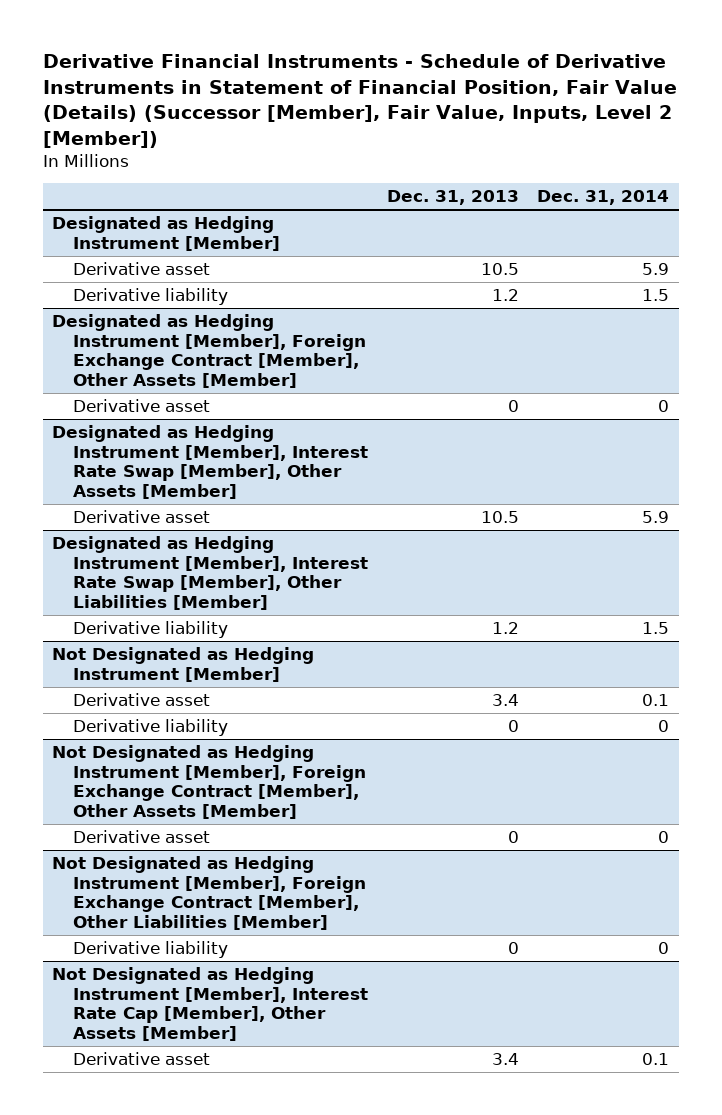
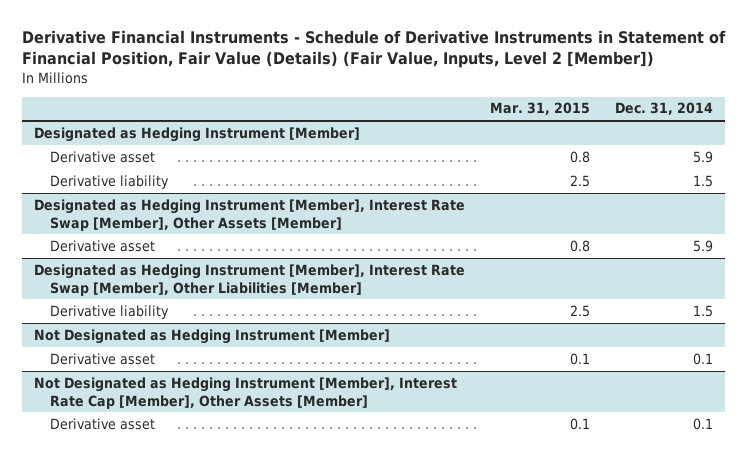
[42,54,677,148] Derivative Financial Instruments - Schedule of Derivative Instruments in Statement of Financial Position, Fair Value (Details) (Successor [Member], Fair Value, Inputs, Level 2 [Member]) -> [21,29,726,69] Derivative Financial Instruments - Schedule of Derivative Instruments in Statement of Financial Position, Fair Value (Details) (Fair Value, Inputs, Level 2 [Member])
[386,190,519,206] Dec. 31, 2013 -> none
none -> [489,102,590,116] Mar. 31, 2015
[52,313,367,388] Designated as Hedging Instrument [Member], Foreign Exchange Contract [Member], Other Assets [Member] -> none
[73,398,211,412] Derivative asset -> none
[73,718,229,736] Derivative liability -> none
[52,744,367,819] Not Designated as Hedging Instrument [Member], Foreign Exchange Contract [Member], Other Assets [Member] -> none
[73,829,211,843] Derivative asset -> none
[52,855,367,930] Not Designated as Hedging Instrument [Member], Foreign Exchange Contract [Member], Other Liabilities [Member] -> none
[73,940,229,958] Derivative liability -> none

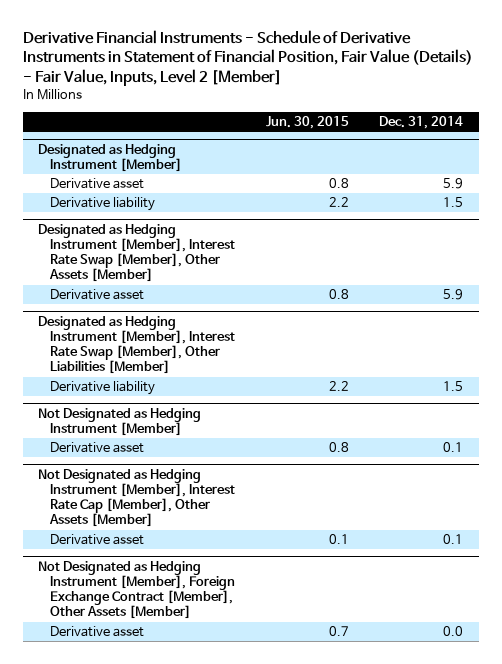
[21,29,726,69] Derivative Financial Instruments - Schedule of Derivative Instruments in Statement of Financial Position, Fair Value (Details) (Fair Value, Inputs, Level 2 [Member]) -> [22,29,473,87] Derivative Financial Instruments - Schedule of Derivative Instruments in Statement of Financial Position, Fair Value (Details) - Fair Value, Inputs, Level 2 [Member]
[489,102,590,116] Mar. 31, 2015 -> none
none -> [265,116,349,130] Jun. 30, 2015
none -> [38,560,235,620] Not Designated as Hedging Instrument [Member], Foreign Exchange Contract [Member], Other Assets [Member]
none -> [49,626,144,638] Derivative asset

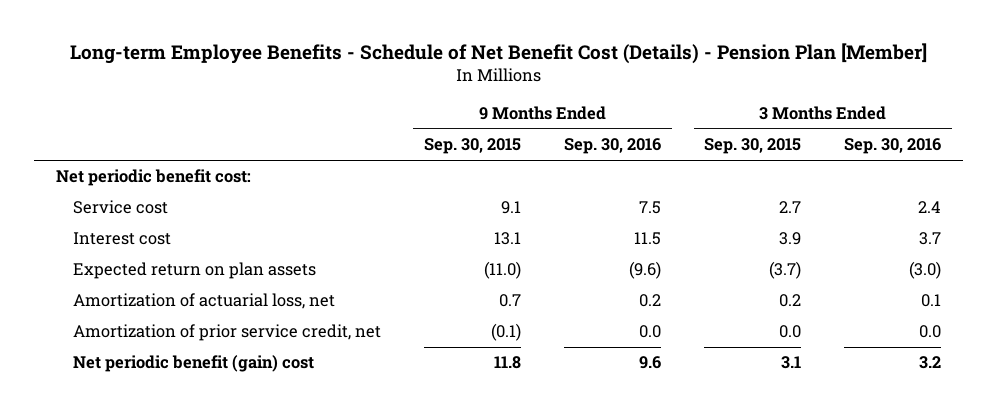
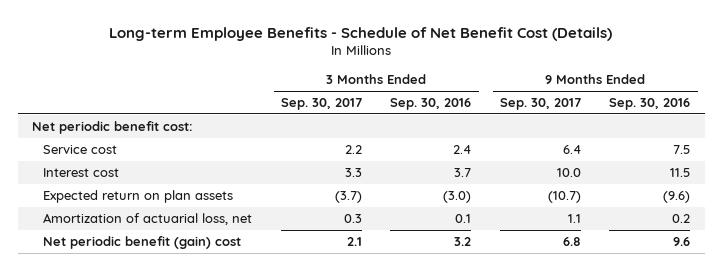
[69,43,927,65] Long-term Employee Benefits - Schedule of Net Benefit Cost (Details) - Pension Plan [Member] -> [109,26,613,41] Long-term Employee Benefits - Schedule of Net Benefit Cost (Details)
[424,138,522,155] Sep. 30, 2015 -> none
[704,138,802,155] Sep. 30, 2015 -> none
none -> [280,98,362,111] Sep. 30, 2017
none -> [499,98,581,111] Sep. 30, 2017
[72,324,381,342] Amortization of prior service credit, net -> none

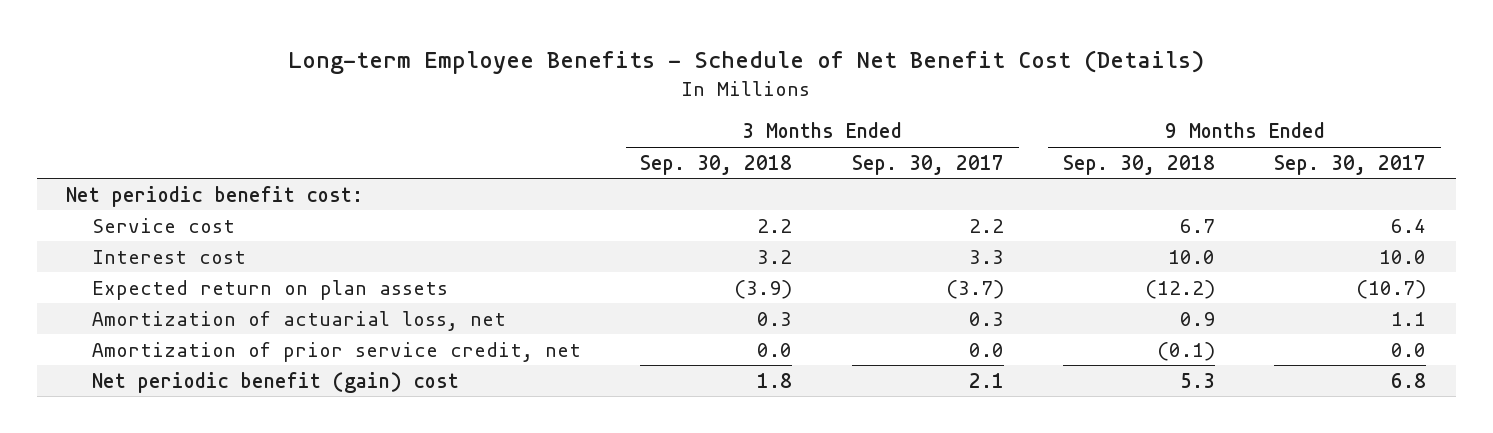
[390,98,472,111] Sep. 30, 2016 -> none
[609,98,691,111] Sep. 30, 2016 -> none
none -> [640,154,793,175] Sep. 30, 2018
none -> [1063,154,1216,175] Sep. 30, 2018
none -> [92,341,582,362] Amortization of prior service credit, net

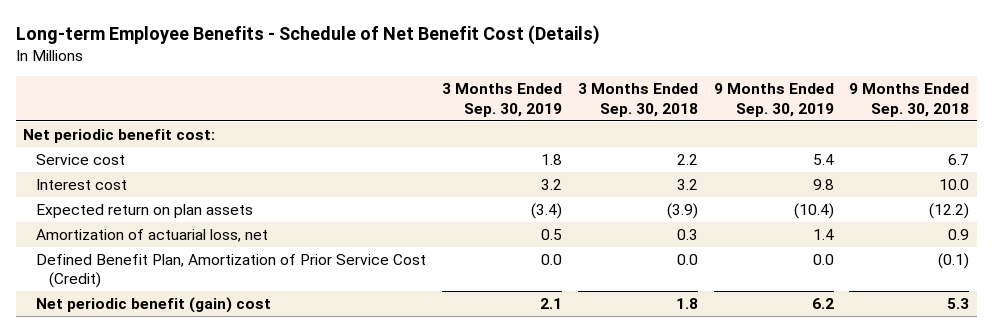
[851,154,1004,175] Sep. 30, 2017 -> none
[1274,154,1427,175] Sep. 30, 2017 -> none
none -> [441,83,562,117] 3 Months Ended Sep. 30, 2019
none -> [713,83,834,117] 9 Months Ended Sep. 30, 2019
[92,341,582,362] Amortization of prior service credit, net -> [36,253,427,289] Defined Benefit Plan, Amortization of Prior Service Cost (Credit)

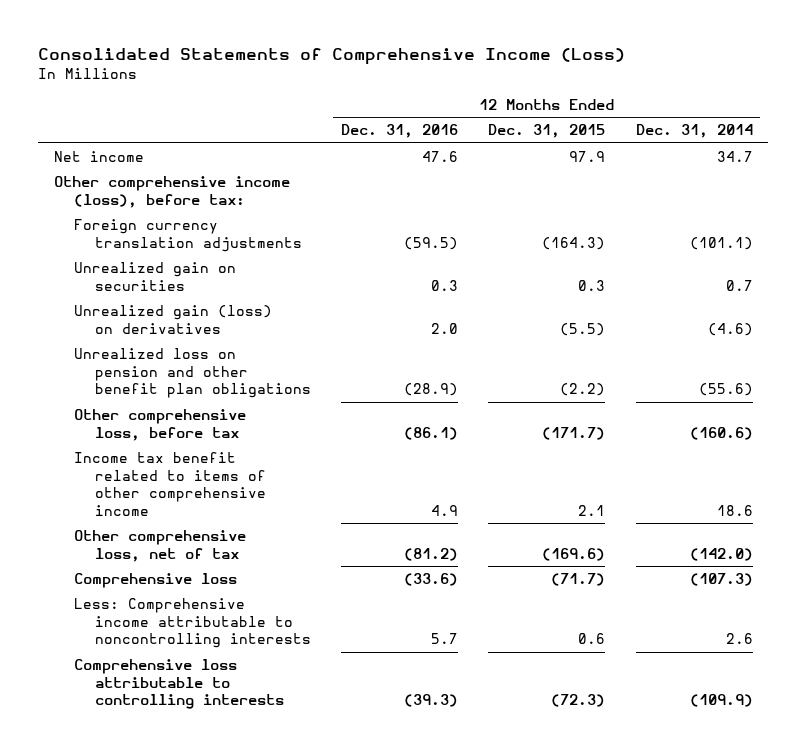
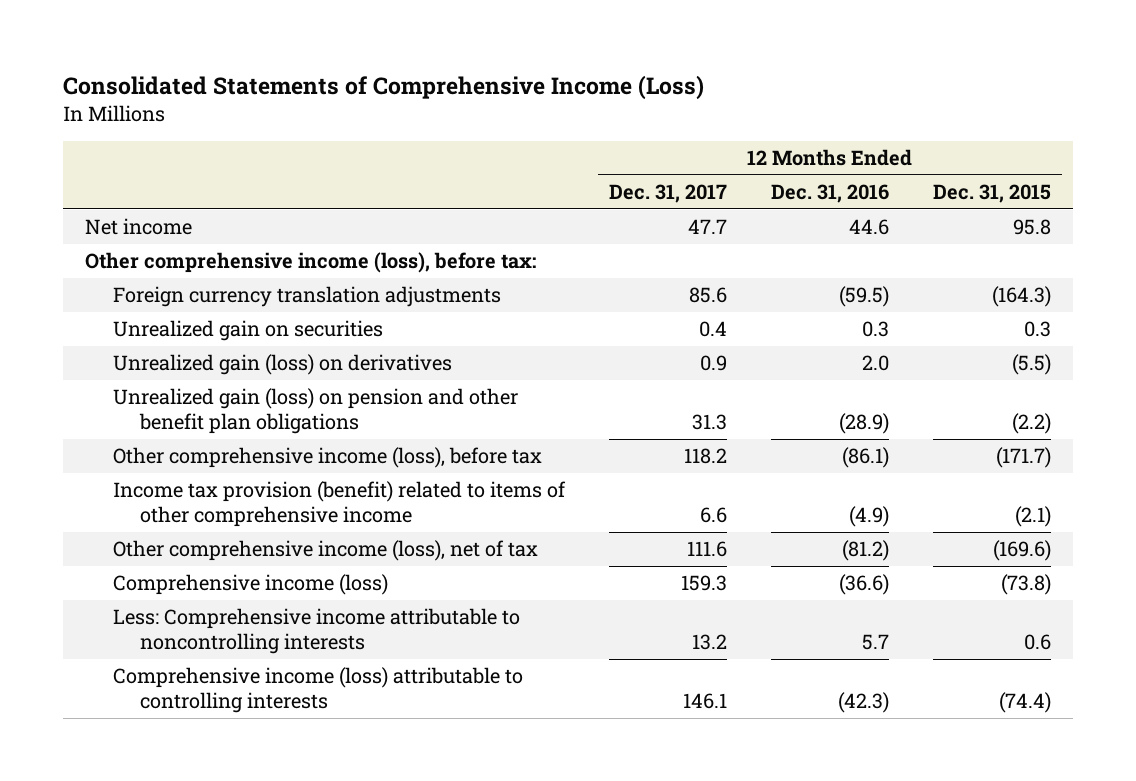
[635,124,753,139] Dec. 31, 2014 -> none
none -> [608,183,727,203] Dec. 31, 2017
[422,150,459,162] 47.6 -> [848,219,889,236] 44.6
[569,150,606,162] 97.9 -> [1013,219,1052,236] 95.8
[74,347,311,399] Unrealized loss on pension and other benefit plan obligations -> [112,388,518,435] Unrealized gain (loss) on pension and other benefit plan obligations
[74,408,247,441] Other comprehensive loss, before tax -> [112,447,542,469] Other comprehensive income (loss), before tax
[74,451,266,516] Income tax benefit related to items of other comprehensive income -> [112,481,566,528] Income tax provision (benefit) related to items of other comprehensive income
[431,504,459,516] 4.9 -> [848,506,889,528] (4.9)
[578,504,606,516] 2.1 -> [1015,506,1052,528] (2.1)
[74,529,247,562] Other comprehensive loss, net of tax -> [112,540,538,562] Other comprehensive income (loss), net of tax
[74,572,238,588] Comprehensive loss -> [112,574,388,596] Comprehensive income (loss)
[404,572,459,586] (33.6) -> [838,574,889,596] (36.6)
[551,572,606,586] (71.7) -> [1001,574,1052,596] (73.8)
[74,658,284,710] Comprehensive loss attributable to controlling interests -> [112,667,523,714] Comprehensive income (loss) attributable to controlling interests
[404,694,459,708] (39.3) -> [837,692,889,714] (42.3)
[551,694,606,708] (72.3) -> [999,692,1052,714] (74.4)

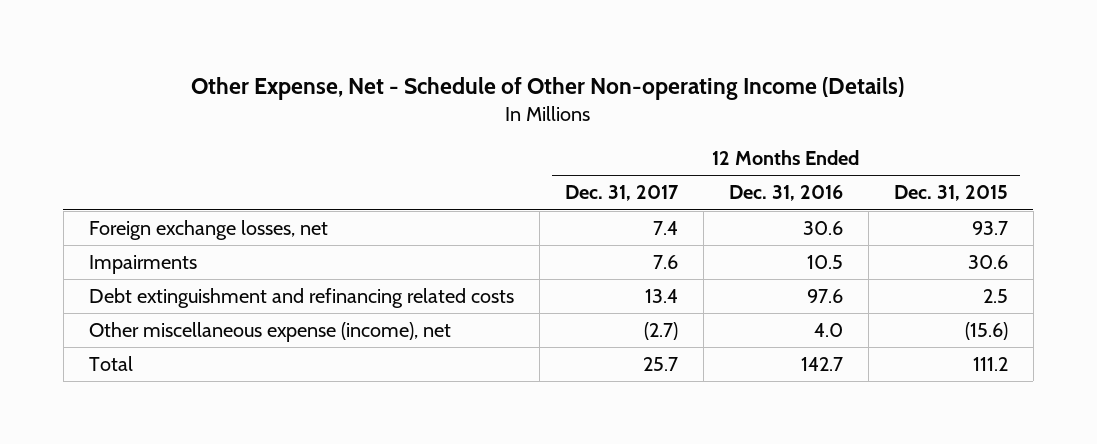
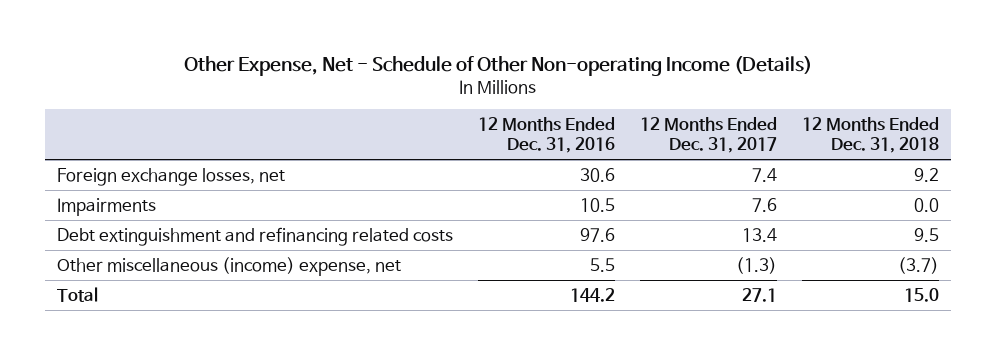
[893,185,1008,202] Dec. 31, 2015 -> none
none -> [801,117,939,154] 12 Months Ended Dec. 31, 2018
[88,322,451,343] Other miscellaneous expense (income), net -> [57,256,402,276] Other miscellaneous (income) expense, net
[643,322,678,341] (2.7) -> [735,256,777,274] (1.3)
[813,323,843,338] 4.0 -> [590,257,616,272] 5.5
[642,357,678,372] 25.7 -> [741,287,777,302] 27.1
[800,357,843,372] 142.7 -> [570,287,616,302] 144.2

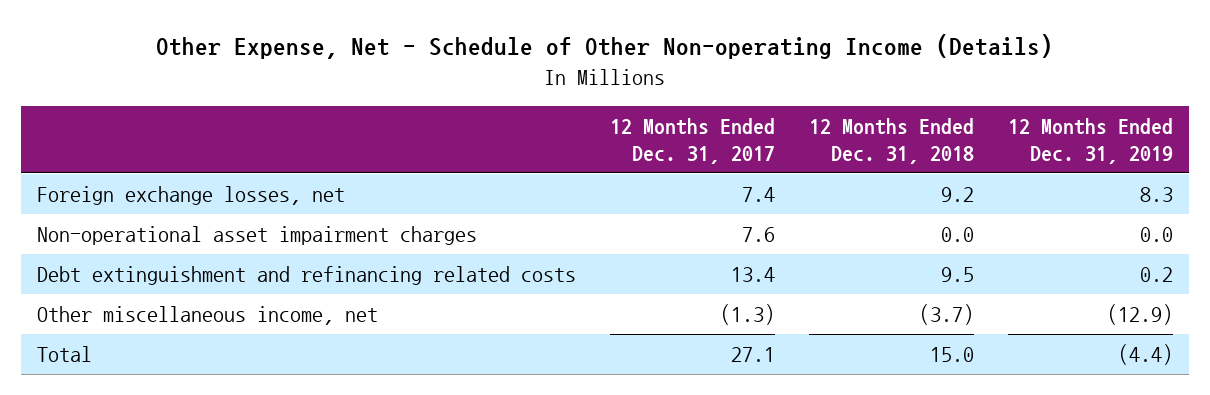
[478,117,616,154] 12 Months Ended Dec. 31, 2016 -> none
none -> [1007,117,1173,164] 12 Months Ended Dec. 31, 2019
[57,197,157,216] Impairments -> [37,226,478,246] Non-operational asset impairment charges
[57,256,402,276] Other miscellaneous (income) expense, net -> [37,306,379,326] Other miscellaneous income, net

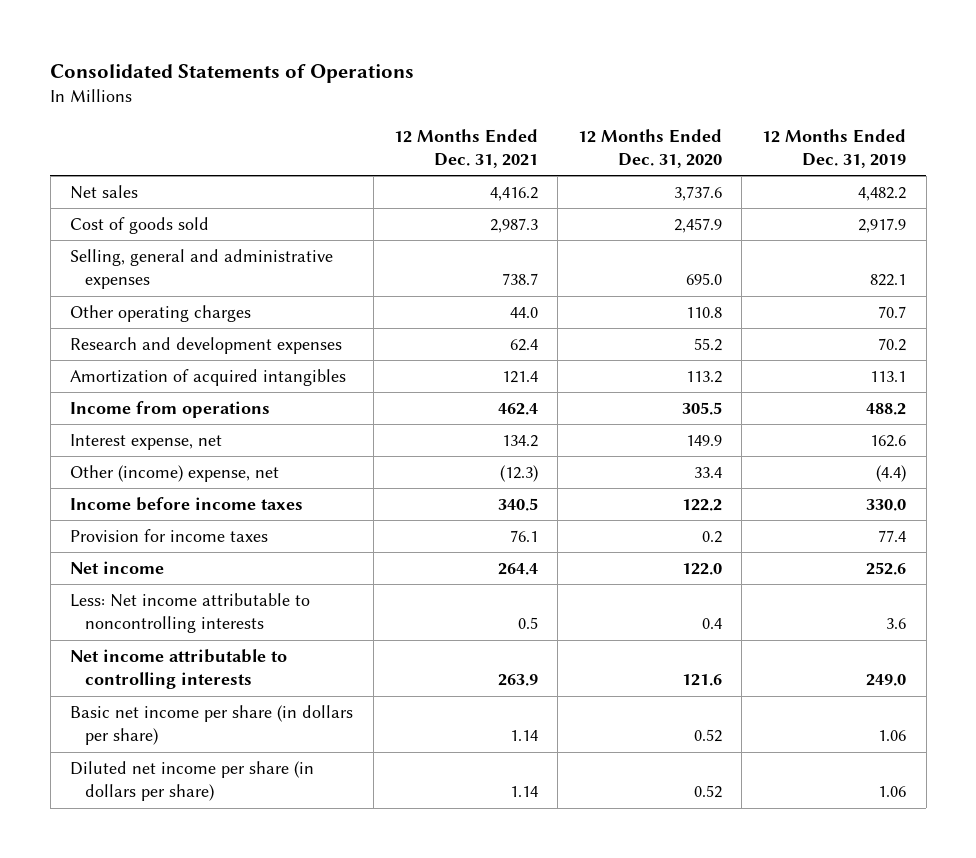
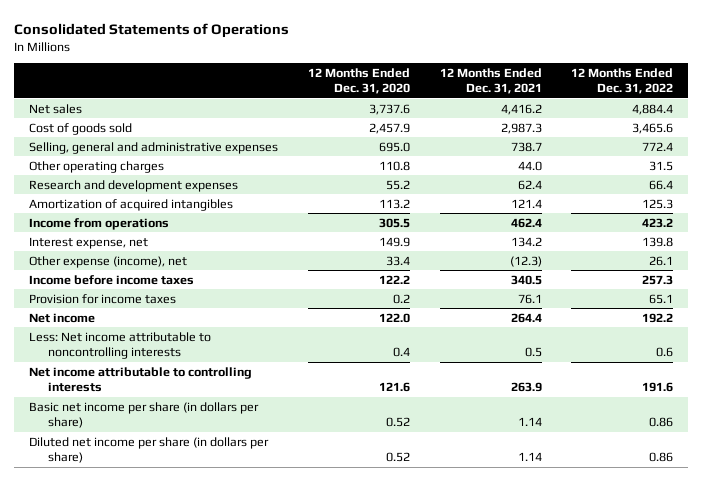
[762,128,907,168] 12 Months Ended Dec. 31, 2019 -> none
none -> [571,67,674,95] 12 Months Ended Dec. 31, 2022
[70,465,280,483] Other (income) expense, net -> [29,255,188,268] Other expense (income), net

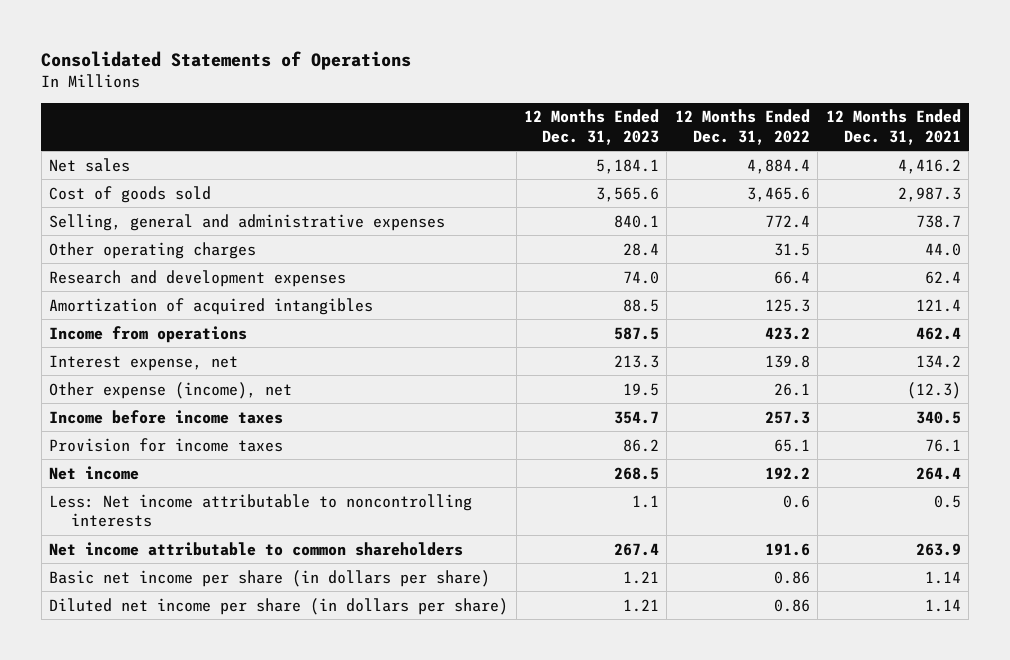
[307,67,410,95] 12 Months Ended Dec. 31, 2020 -> none
none -> [523,109,659,145] 12 Months Ended Dec. 31, 2023
[29,366,253,392] Net income attributable to controlling interests -> [49,541,464,556] Net income attributable to common shareholders

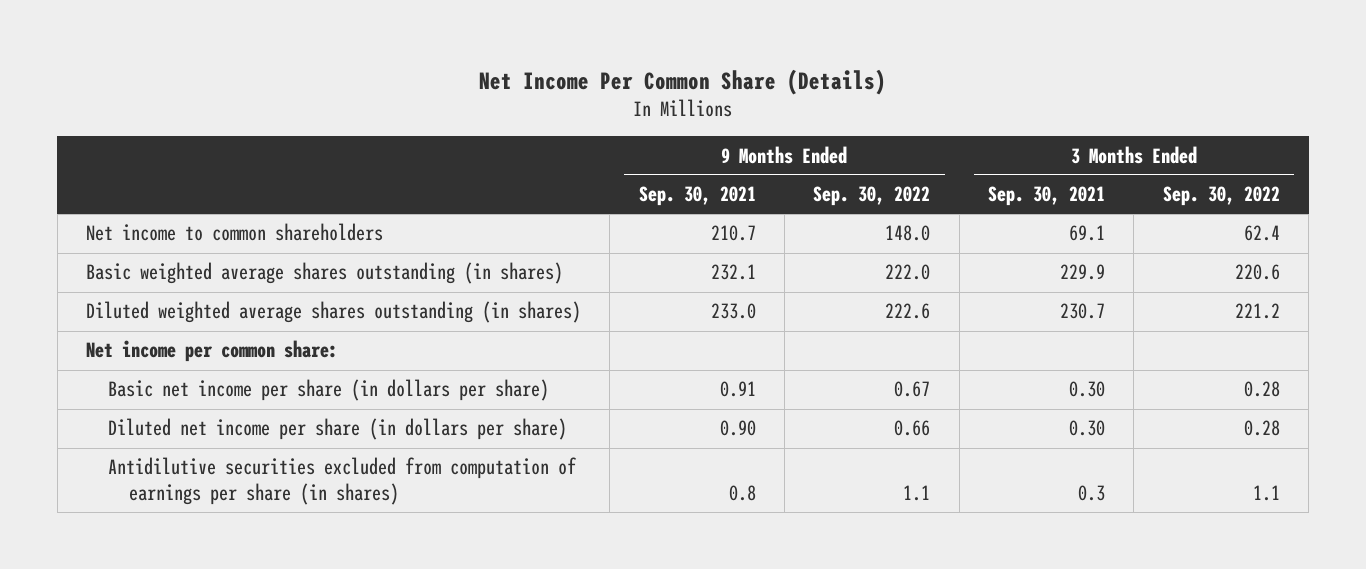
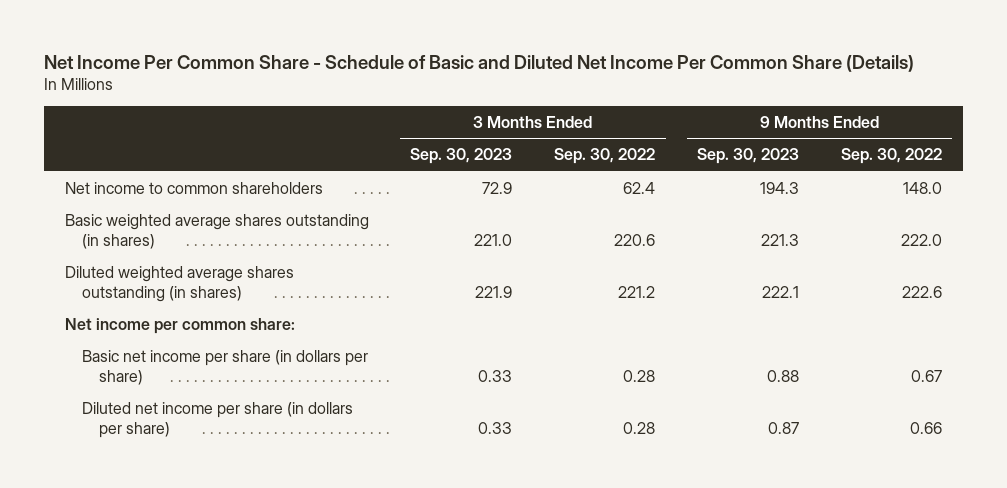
[478,68,886,95] Net Income Per Common Share (Details) -> [43,54,914,72] Net Income Per Common Share - Schedule of Basic and Diluted Net Income Per Common Share (Details)
[638,186,756,207] Sep. 30, 2021 -> none
[988,186,1106,207] Sep. 30, 2021 -> none
none -> [410,148,513,165] Sep. 30, 2023
none -> [697,148,800,165] Sep. 30, 2023
[107,457,577,505] Antidilutive securities excluded from computation of earnings per share (in shares) -> none

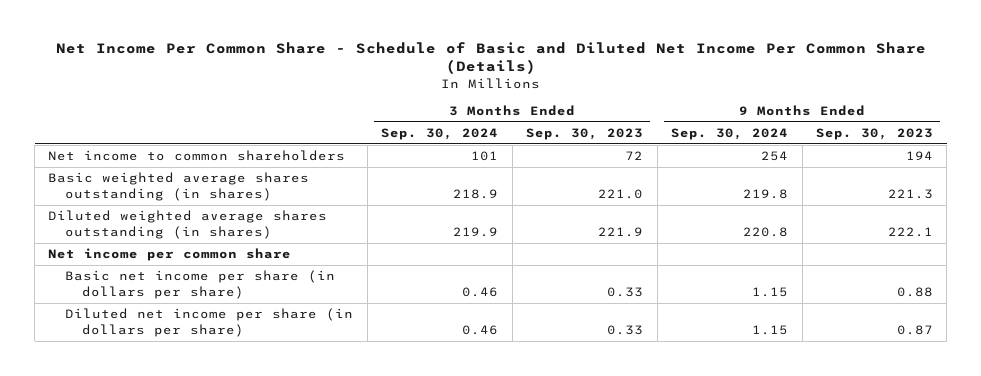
[554,148,656,165] Sep. 30, 2022 -> none
[840,148,942,165] Sep. 30, 2022 -> none
none -> [381,127,499,140] Sep. 30, 2024
none -> [671,127,789,140] Sep. 30, 2024
[482,181,513,194] 72.9 -> [625,151,644,161] 72
[760,181,800,194] 194.3 -> [905,151,933,161] 194
[64,317,295,334] Net income per common share: -> [48,248,292,262] Net income per common share

